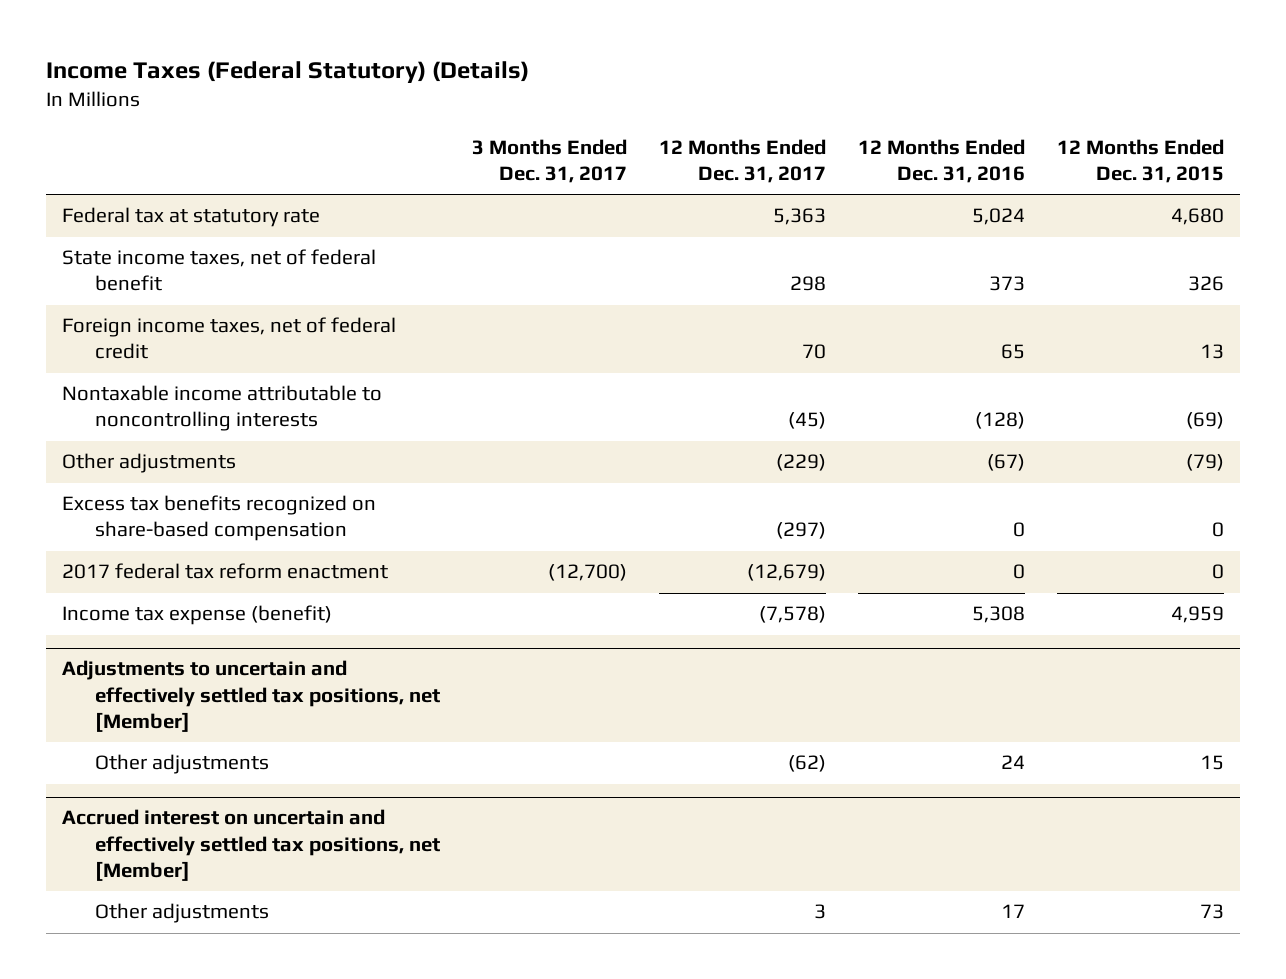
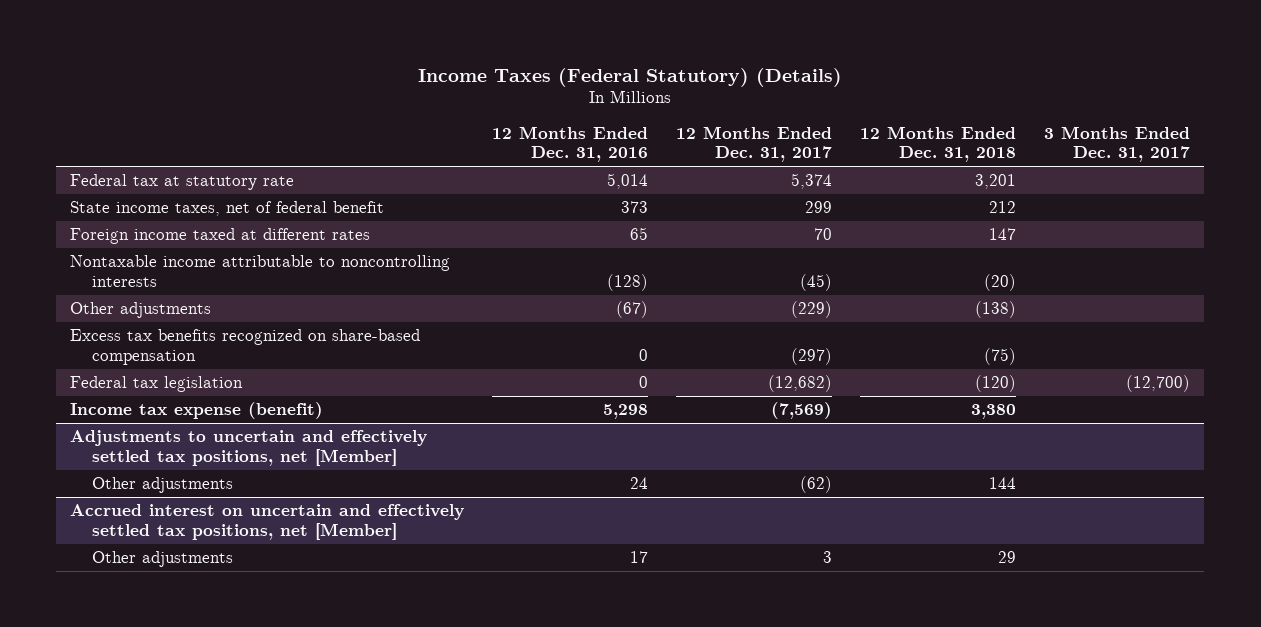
[1056,139,1224,184] 12 Months Ended Dec. 31, 2015 -> none
none -> [860,125,1017,163] 12 Months Ended Dec. 31, 2018
[772,208,826,226] 5,363 -> [791,173,833,190] 5,374
[971,208,1025,226] 5,024 -> [607,173,649,190] 5,014
[789,276,826,292] 298 -> [805,201,833,214] 299
[62,317,397,360] Foreign income taxes, net of federal credit -> [70,228,371,245] Foreign income taxed at different rates
[62,563,389,580] 2017 federal tax reform enactment -> [70,376,244,393] Federal tax legislation
[746,564,826,582] (12,679) -> [768,375,833,393] (12,682)
[758,606,826,624] (7,578) -> [771,402,833,420] (7,569)
[971,606,1025,624] 5,308 -> [603,404,649,420] 5,298

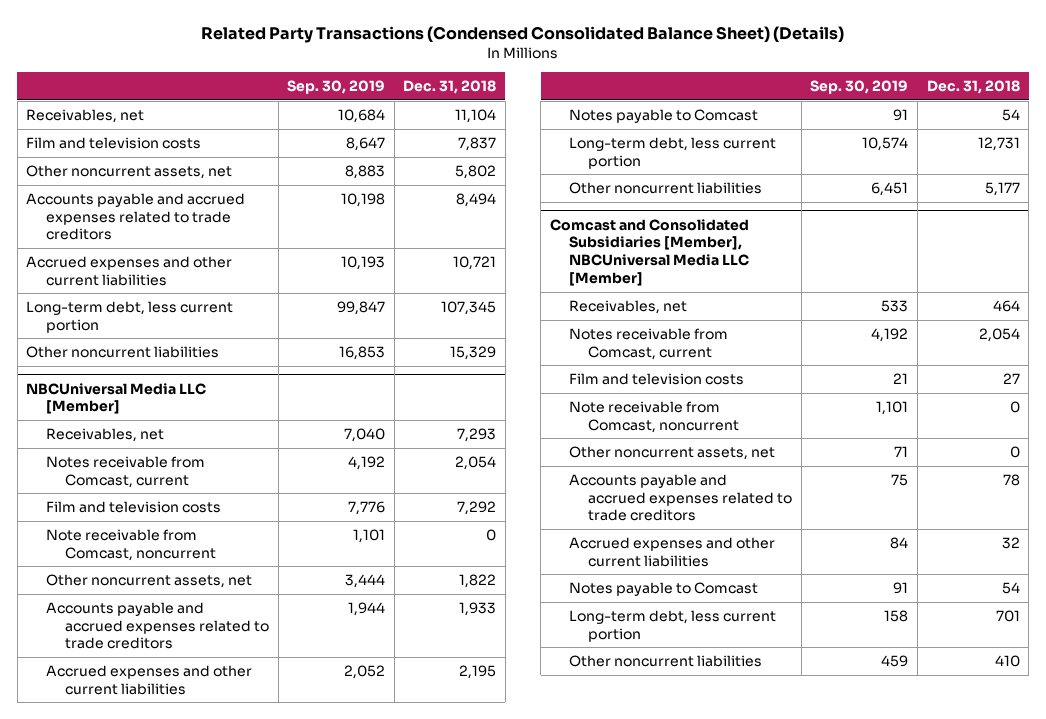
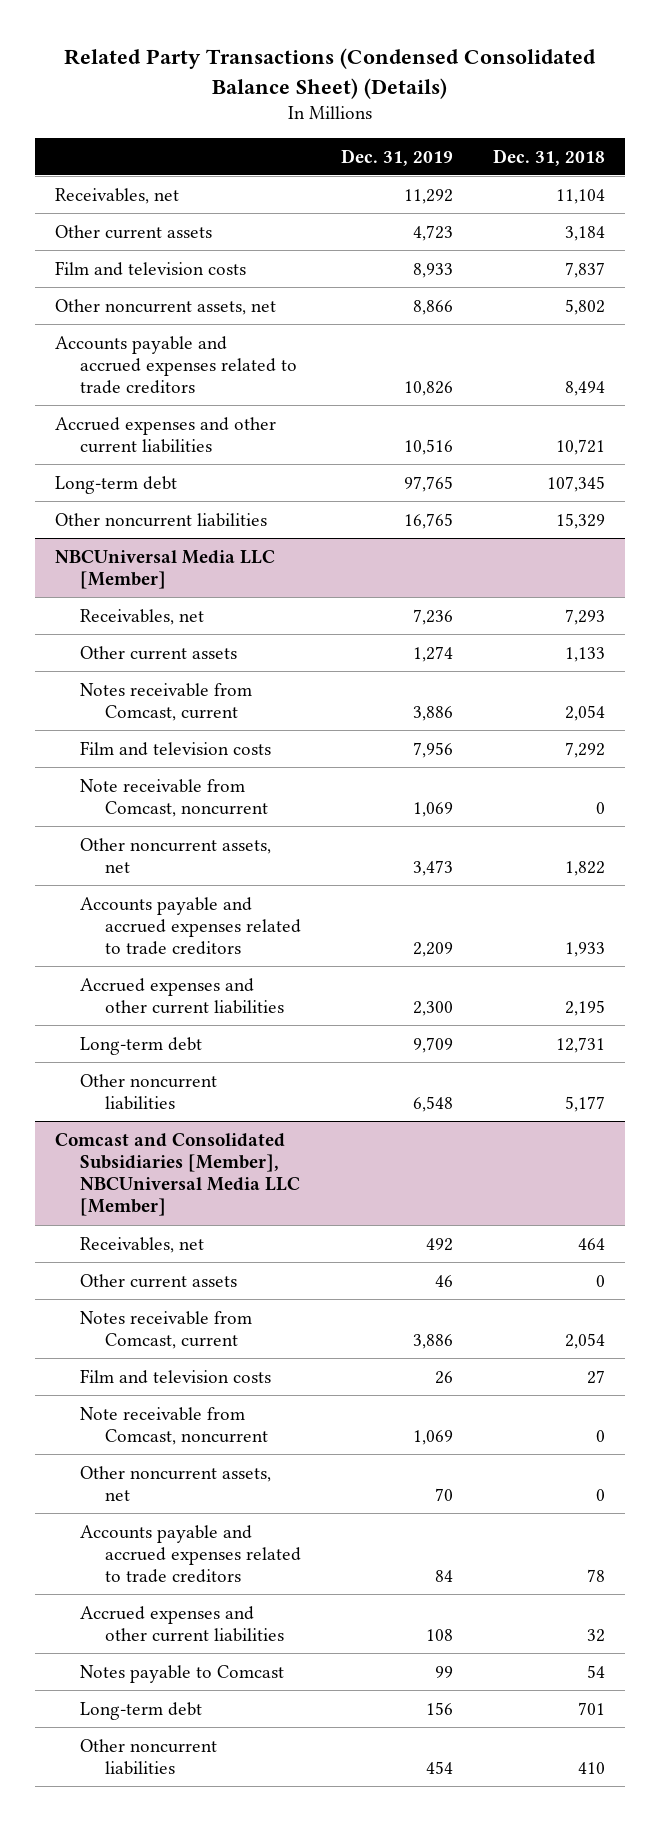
[287,80,386,95] Sep. 30, 2019 -> none
none -> [340,148,453,166] Dec. 31, 2019
none -> [54,224,212,239] Other current assets
[26,300,234,333] Long-term debt, less current portion -> [54,475,177,494] Long-term debt
none -> [79,645,237,660] Other current assets
[568,108,758,123] Notes payable to Comcast -> none
[568,136,776,169] Long-term debt, less current portion -> [79,1036,202,1055] Long-term debt
none -> [79,1273,237,1288] Other current assets
[568,609,776,642] Long-term debt, less current portion -> [79,1701,202,1720] Long-term debt

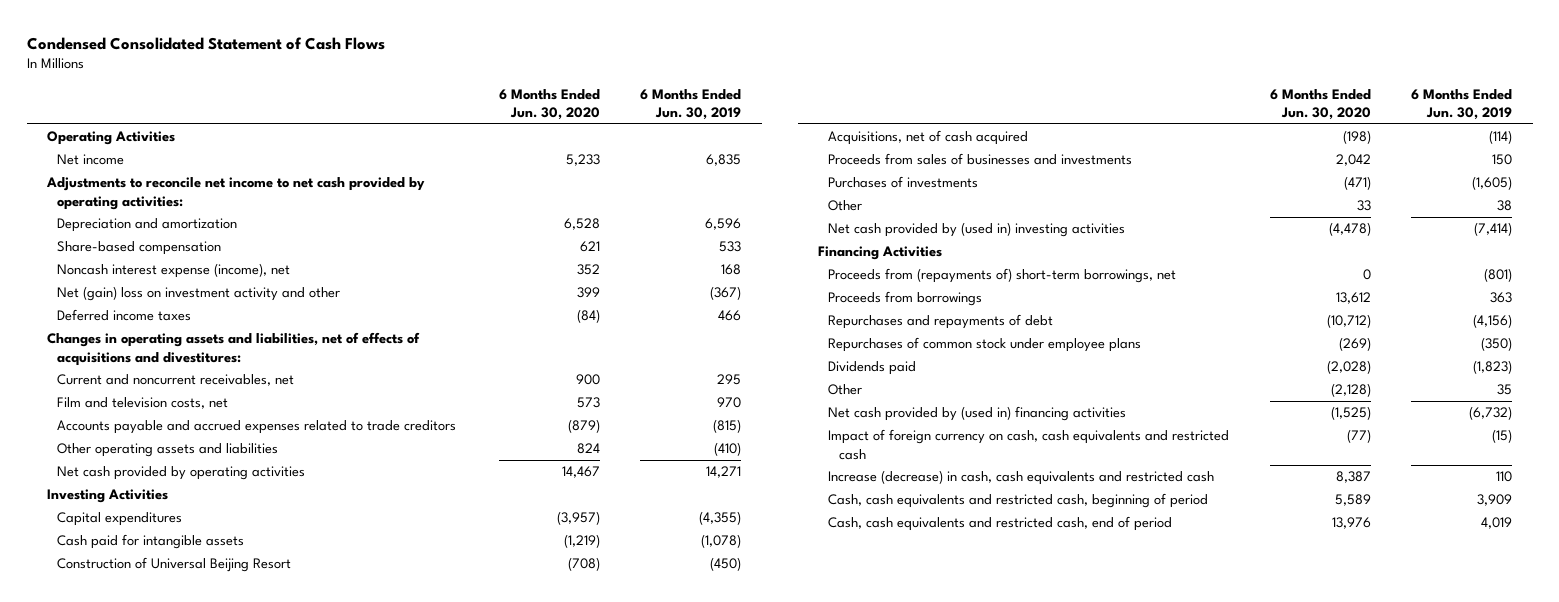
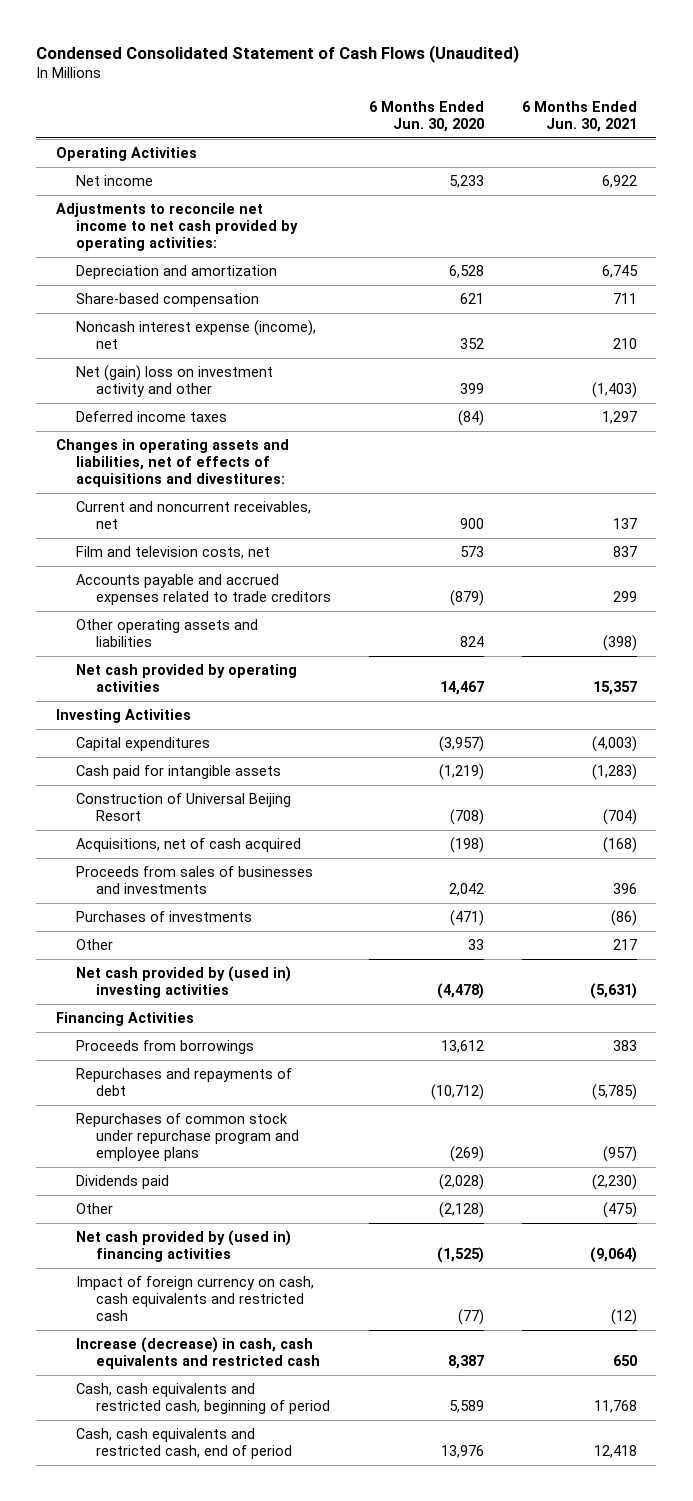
[26,36,385,50] Condensed Consolidated Statement of Cash Flows -> [36,44,520,63] Condensed Consolidated Statement of Cash Flows (Unaudited)
[640,88,742,121] 6 Months Ended Jun. 30, 2019 -> none
none -> [522,100,638,132] 6 Months Ended Jun. 30, 2021
[828,268,1177,284] Proceeds from (repayments of) short-term borrowings, net -> none
[828,337,1142,353] Repurchases of common stock under employee plans -> [75,1112,299,1161] Repurchases of common stock under repurchase program and employee plans

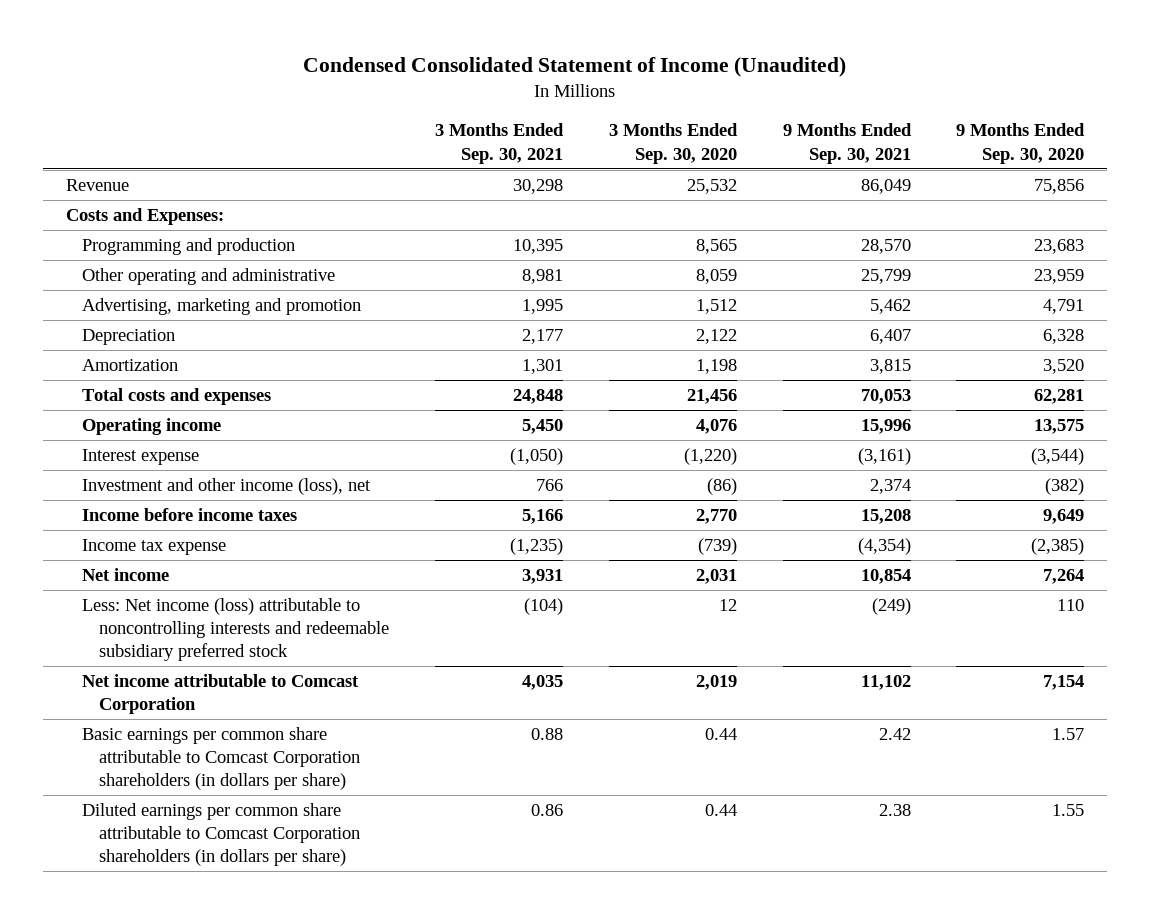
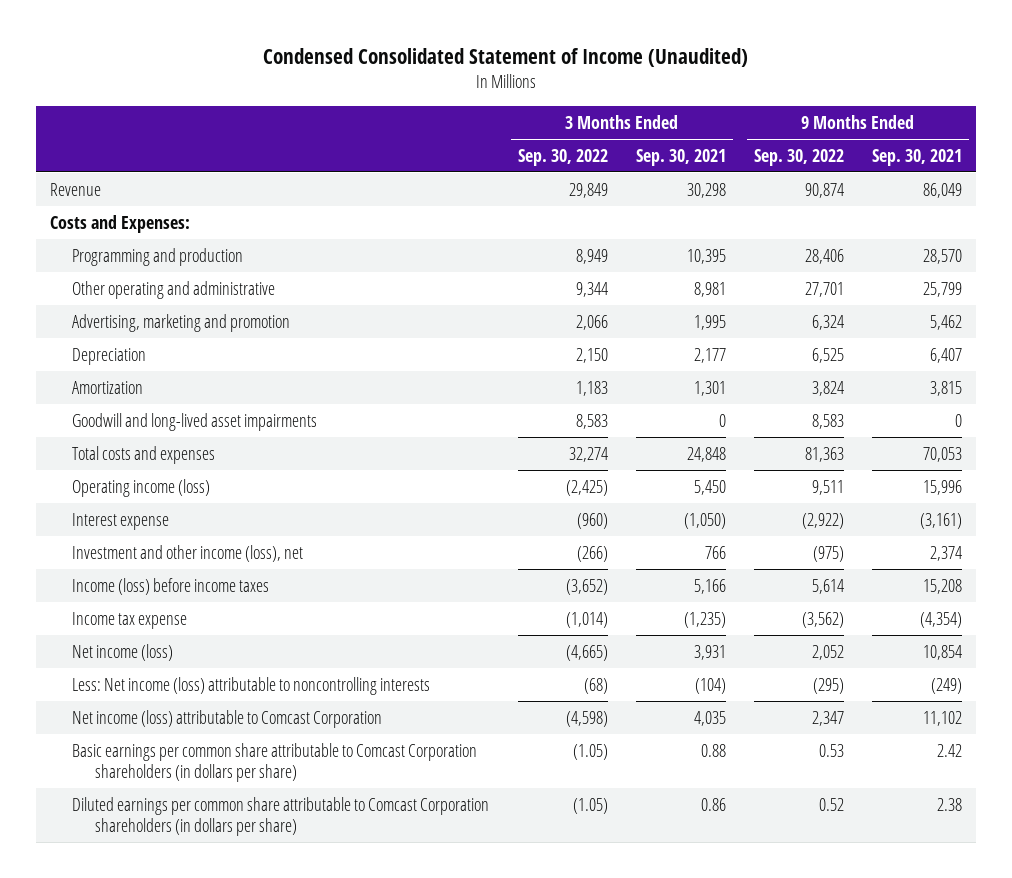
[608,123,738,164] 3 Months Ended Sep. 30, 2020 -> none
[956,123,1086,164] 9 Months Ended Sep. 30, 2020 -> none
none -> [517,148,608,166] Sep. 30, 2022
none -> [754,148,845,166] Sep. 30, 2022
none -> [72,412,318,431] Goodwill and long-lived asset impairments
[82,418,222,436] Operating income -> [72,478,211,497] Operating income (loss)
[82,508,298,522] Income before income taxes -> [72,577,270,595] Income (loss) before income taxes
[82,568,170,582] Net income -> [72,643,174,661] Net income (loss)
[82,598,390,662] Less: Net income (loss) attributable to noncontrolling interests and redeemable subsidiary preferred stock -> [72,676,431,695] Less: Net income (loss) attributable to noncontrolling interests
[82,674,360,715] Net income attributable to Comcast Corporation -> [72,709,383,728] Net income (loss) attributable to Comcast Corporation

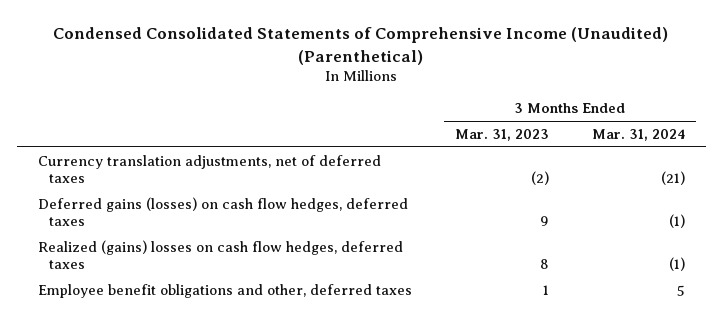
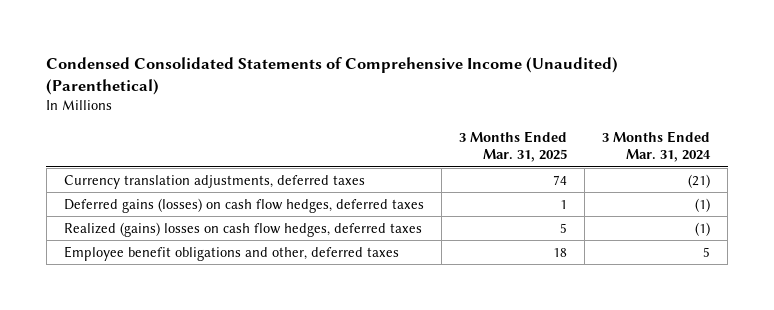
[454,129,549,142] Mar. 31, 2023 -> none
none -> [458,130,567,163] 3 Months Ended Mar. 31, 2025
[38,154,382,183] Currency translation adjustments, net of deferred taxes -> [63,174,365,189] Currency translation adjustments, deferred taxes

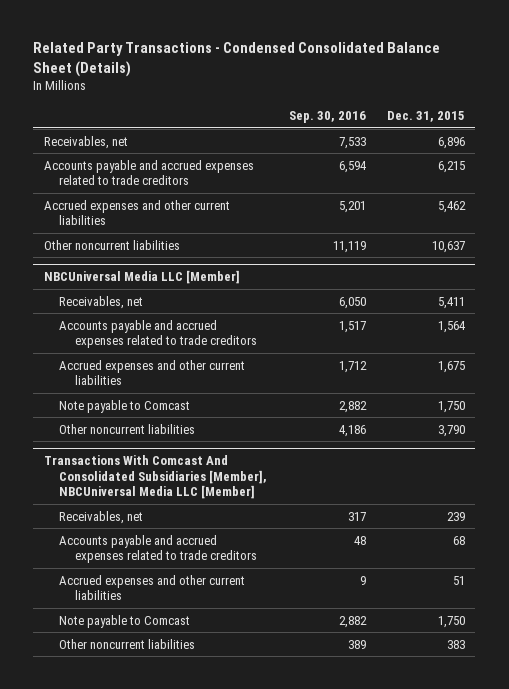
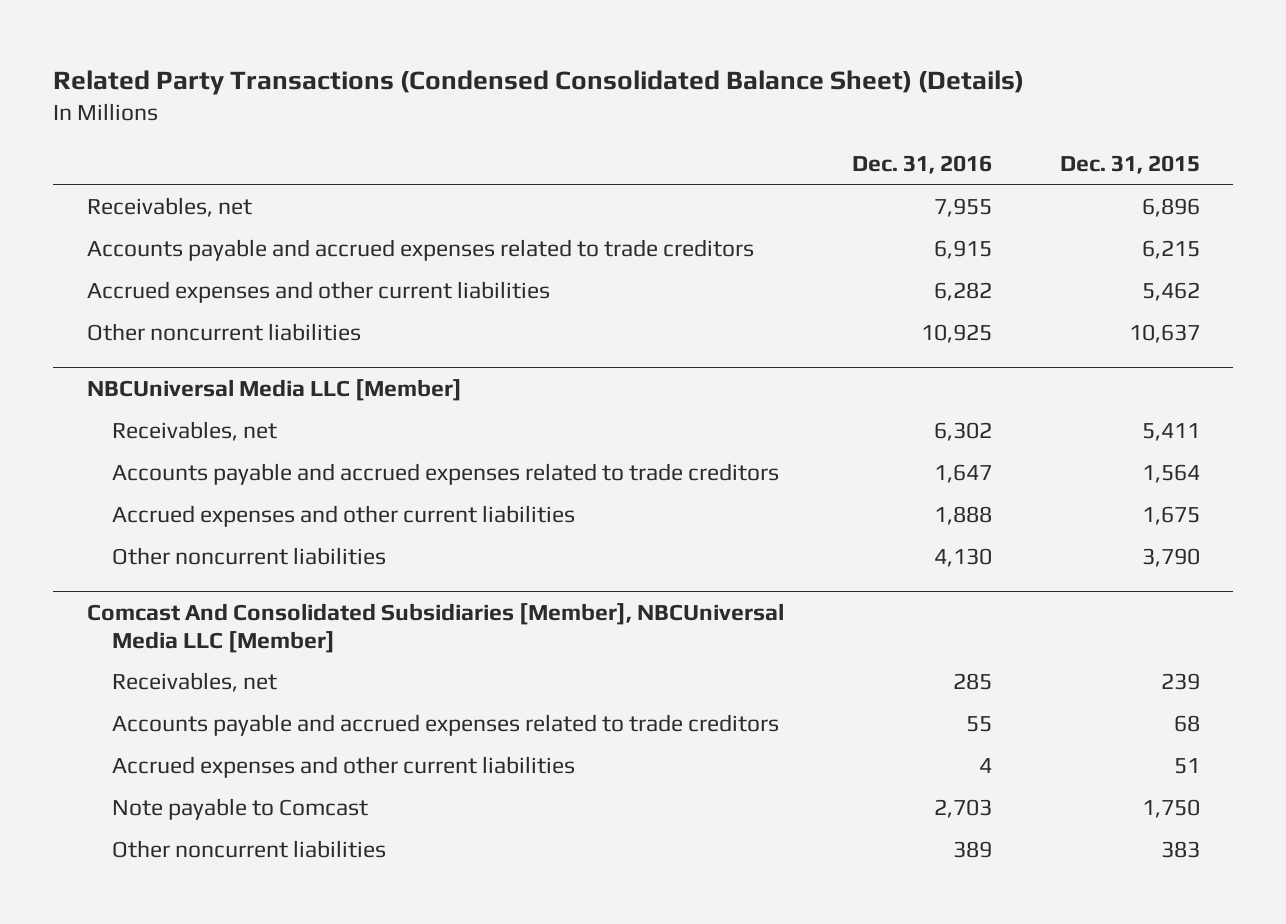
[33,42,441,78] Related Party Transactions - Condensed Consolidated Balance Sheet (Details) -> [53,69,1025,95] Related Party Transactions (Condensed Consolidated Balance Sheet) (Details)
[288,110,366,123] Sep. 30, 2016 -> none
none -> [851,155,992,175] Dec. 31, 2016
[59,399,191,413] Note payable to Comcast -> none
[43,455,268,500] Transactions With Comcast And Consolidated Subsidiaries [Member], NBCUniversal Media LLC [Member] -> [86,603,784,653] Comcast And Consolidated Subsidiaries [Member], NBCUniversal Media LLC [Member]

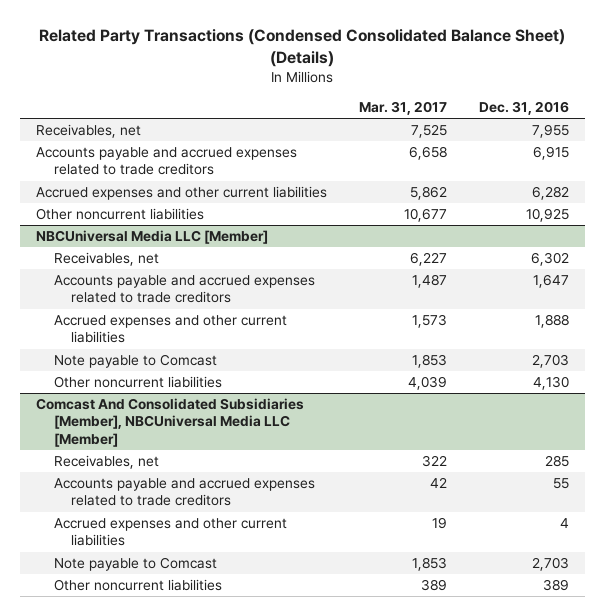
[1059,155,1200,175] Dec. 31, 2015 -> none
none -> [358,100,447,115] Mar. 31, 2017
none -> [53,354,217,369] Note payable to Comcast

